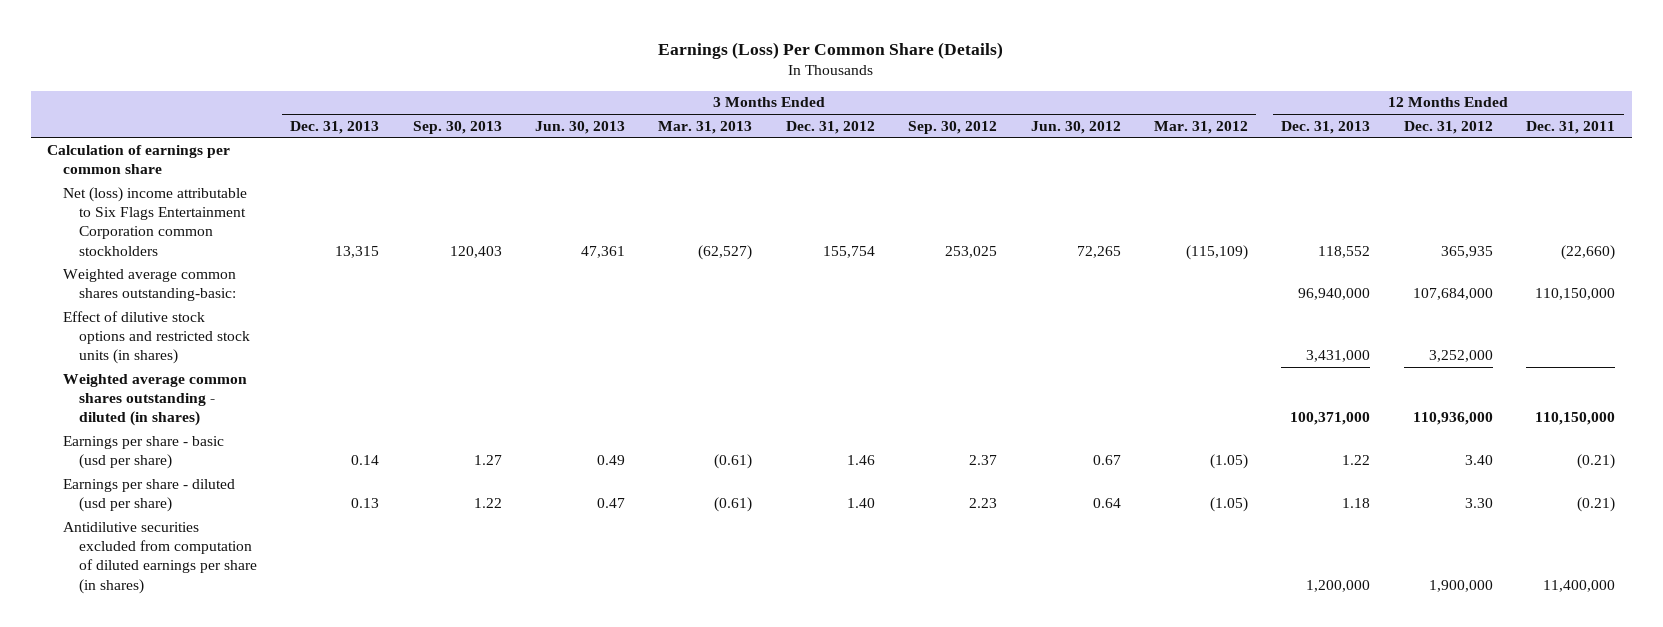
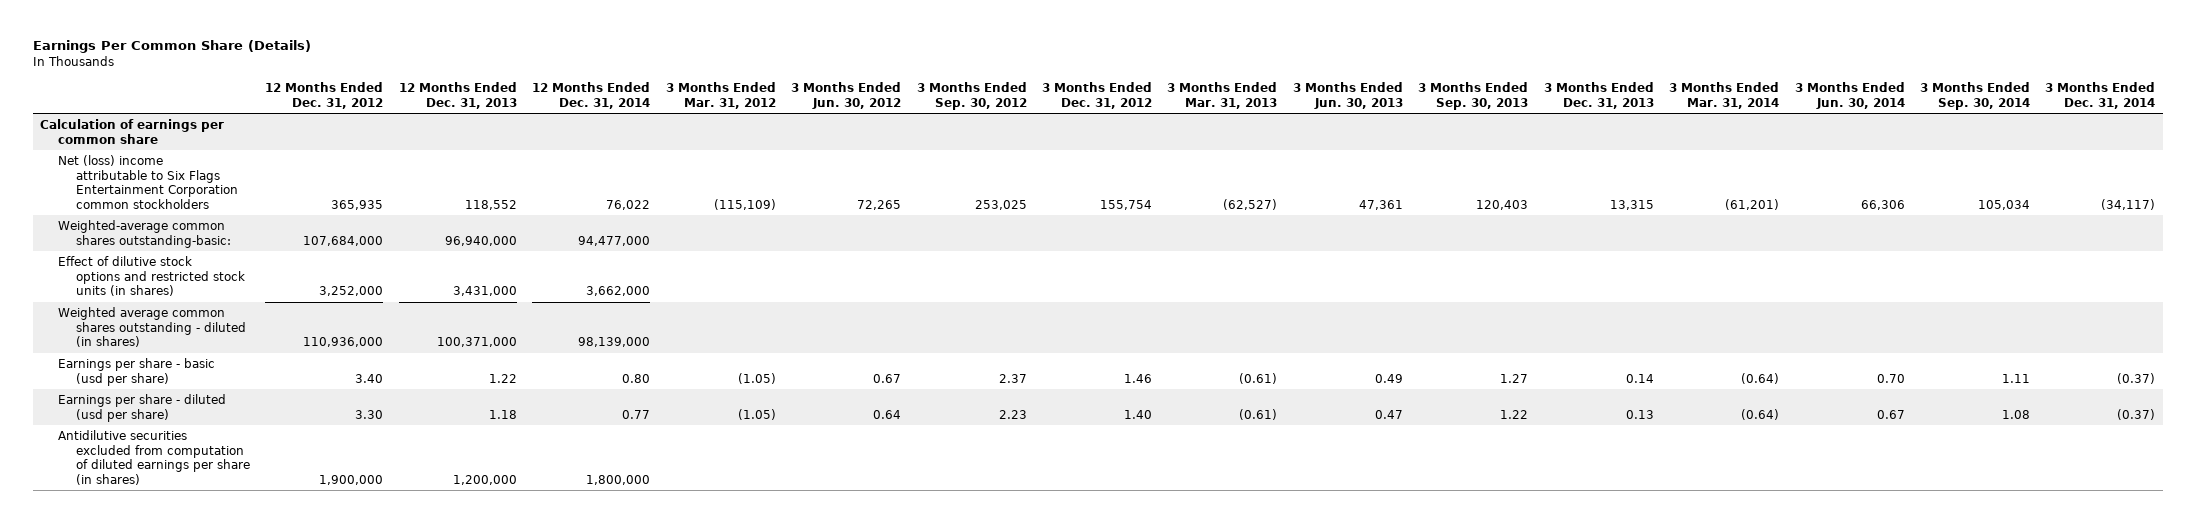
[658,41,1004,59] Earnings (Loss) Per Common Share (Details) -> [32,40,311,54] Earnings Per Common Share (Details)
[1526,120,1616,134] Dec. 31, 2011 -> none
none -> [532,82,651,109] 12 Months Ended Dec. 31, 2014
none -> [1669,82,1780,109] 3 Months Ended Mar. 31, 2014
none -> [1794,82,1905,109] 3 Months Ended Jun. 30, 2014
none -> [1920,82,2031,110] 3 Months Ended Sep. 30, 2014
none -> [2045,82,2156,109] 3 Months Ended Dec. 31, 2014
[63,268,237,301] Weighted average common shares outstanding-basic: -> [58,219,231,248] Weighted-average common shares outstanding-basic:

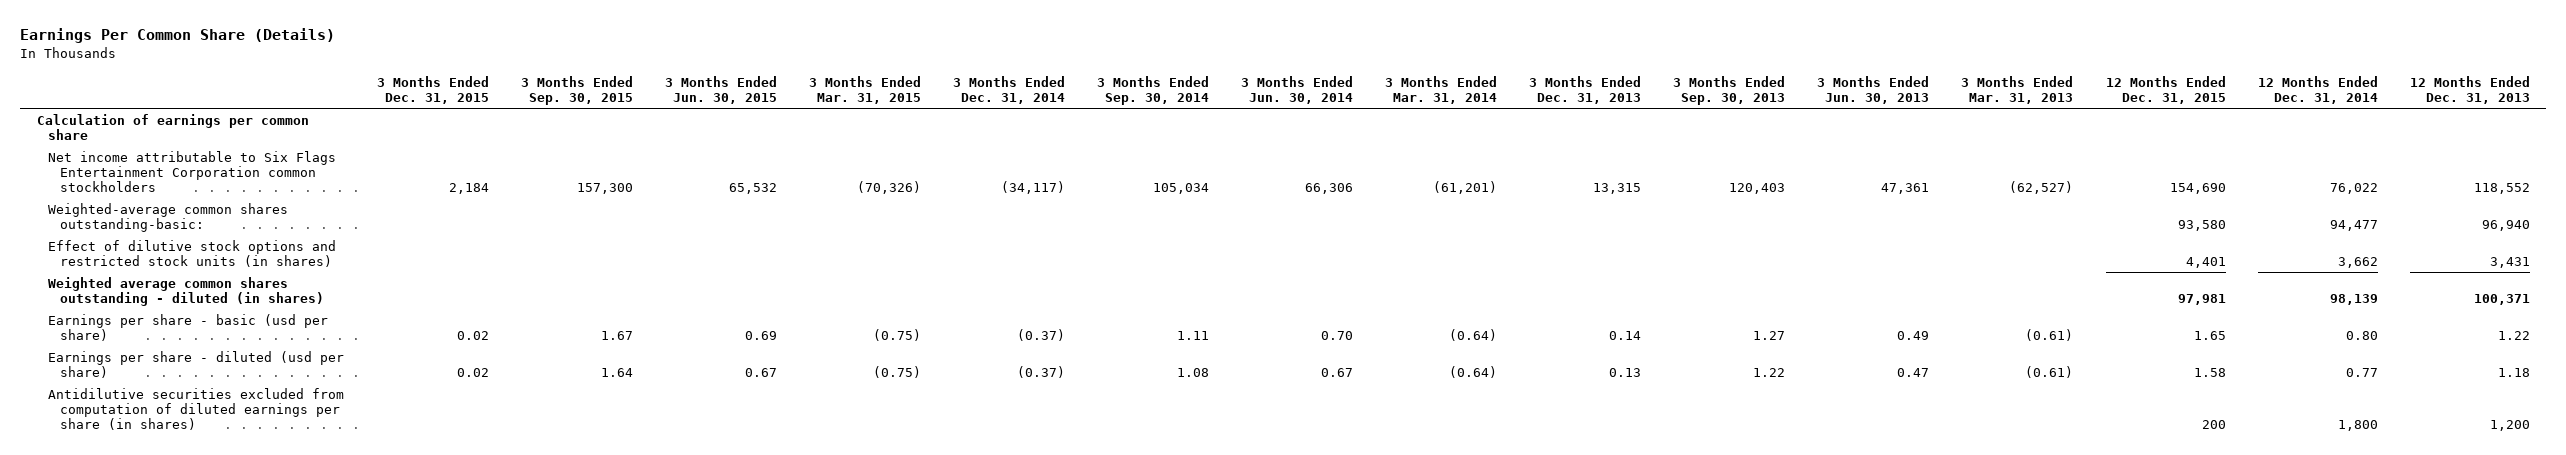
[265,82,384,109] 12 Months Ended Dec. 31, 2012 -> none
[665,82,776,109] 3 Months Ended Mar. 31, 2012 -> none
[791,82,902,109] 3 Months Ended Jun. 30, 2012 -> none
[916,82,1027,110] 3 Months Ended Sep. 30, 2012 -> none
[1041,82,1152,109] 3 Months Ended Dec. 31, 2012 -> none
none -> [376,75,489,104] 3 Months Ended Dec. 31, 2015
none -> [520,75,633,105] 3 Months Ended Sep. 30, 2015
none -> [664,75,777,104] 3 Months Ended Jun. 30, 2015
none -> [808,75,921,104] 3 Months Ended Mar. 31, 2015
none -> [2105,75,2226,104] 12 Months Ended Dec. 31, 2015
[58,154,238,209] Net (loss) income attributable to Six Flags Entertainment Corporation common stockholders -> [48,150,337,192] Net income attributable to Six Flags Entertainment Corporation common stockholders
[444,235,517,246] 96,940,000 -> [2481,219,2530,231] 96,940
[578,235,651,246] 94,477,000 -> [2329,219,2378,231] 94,477
[452,286,517,297] 3,431,000 -> [2489,256,2530,268] 3,431
[586,286,651,297] 3,662,000 -> [2337,256,2378,268] 3,662
[436,337,517,348] 100,371,000 -> [2473,293,2530,305] 100,371
[578,337,651,348] 98,139,000 -> [2329,293,2378,305] 98,139
[452,474,517,485] 1,200,000 -> [2489,419,2530,431] 1,200
[586,474,651,485] 1,800,000 -> [2337,419,2378,431] 1,800

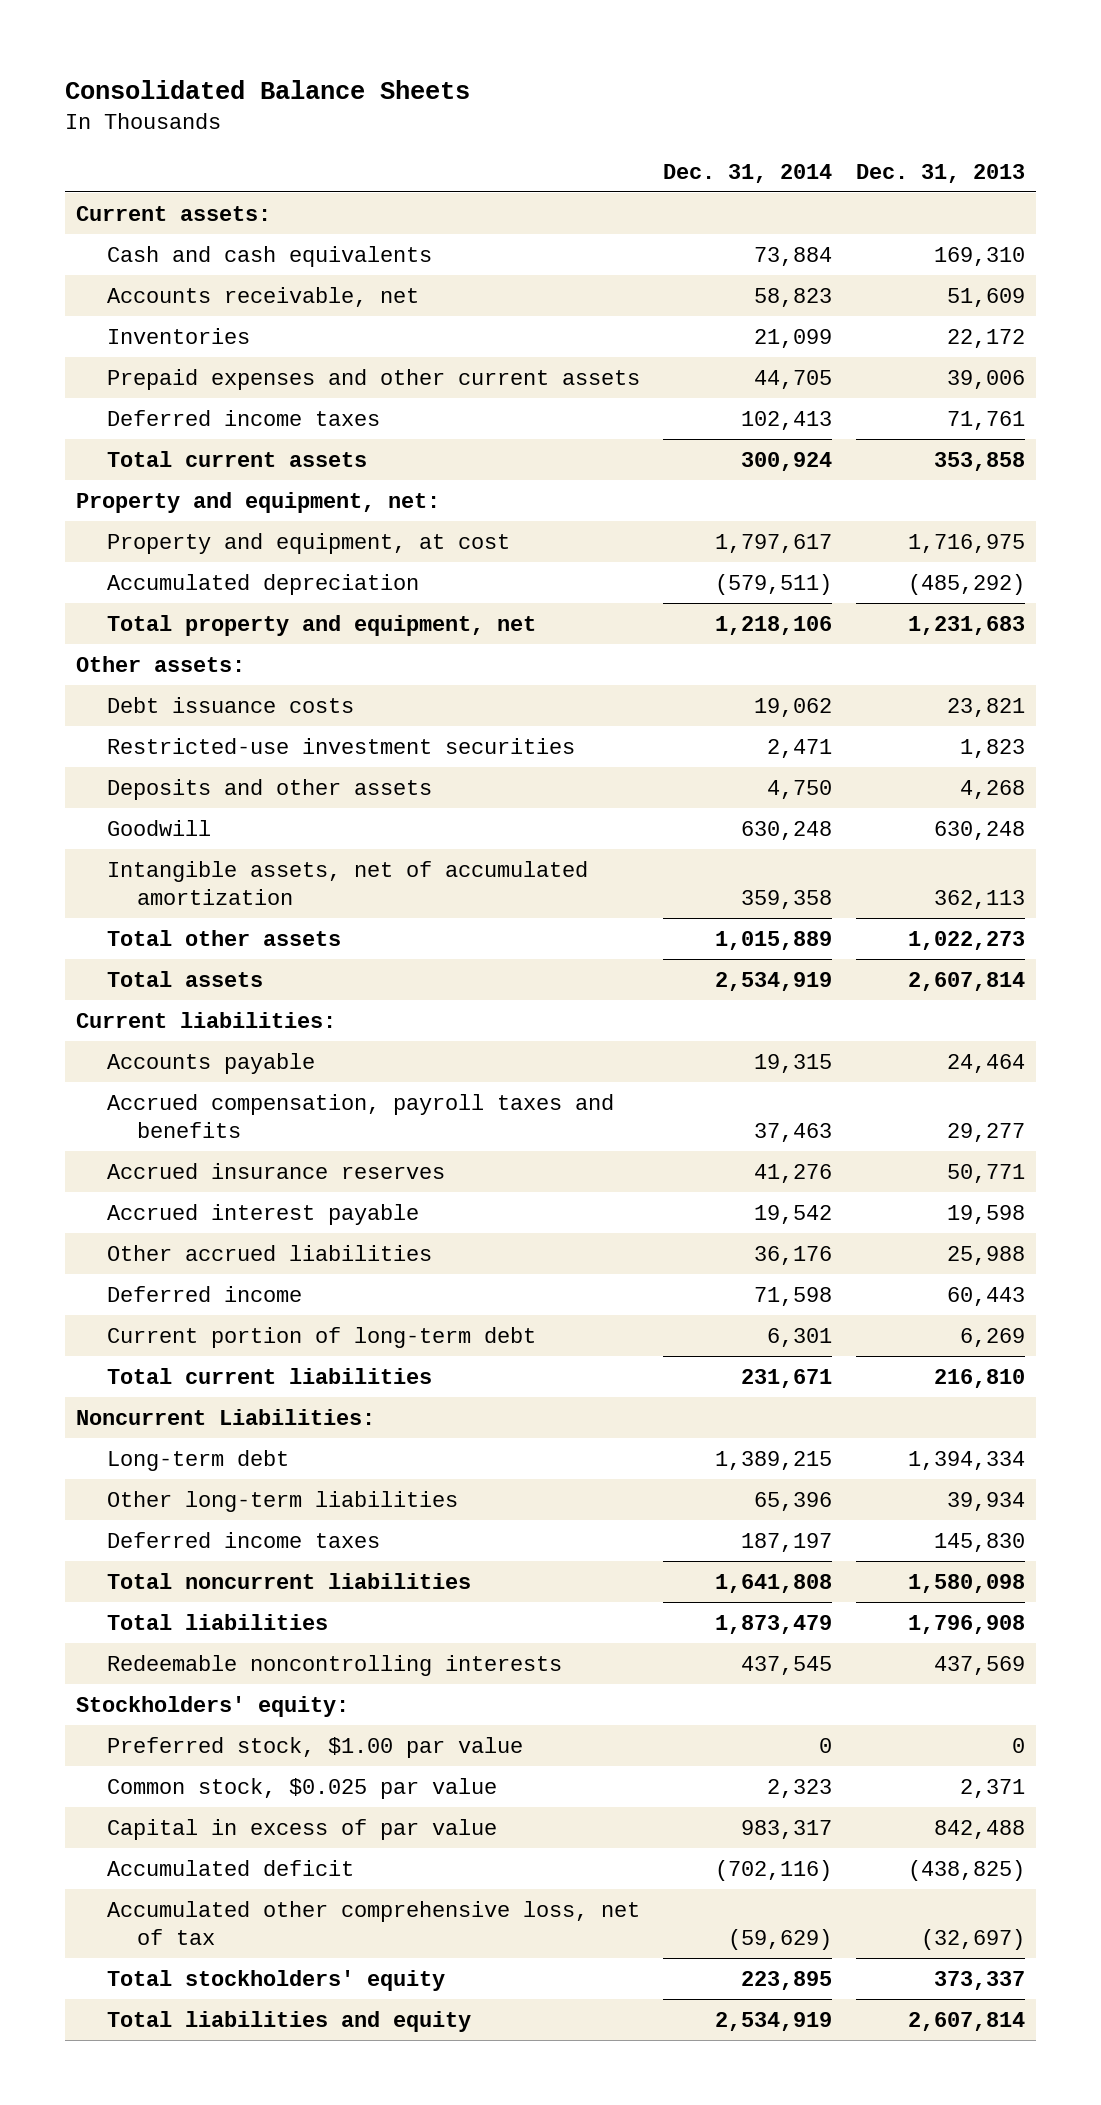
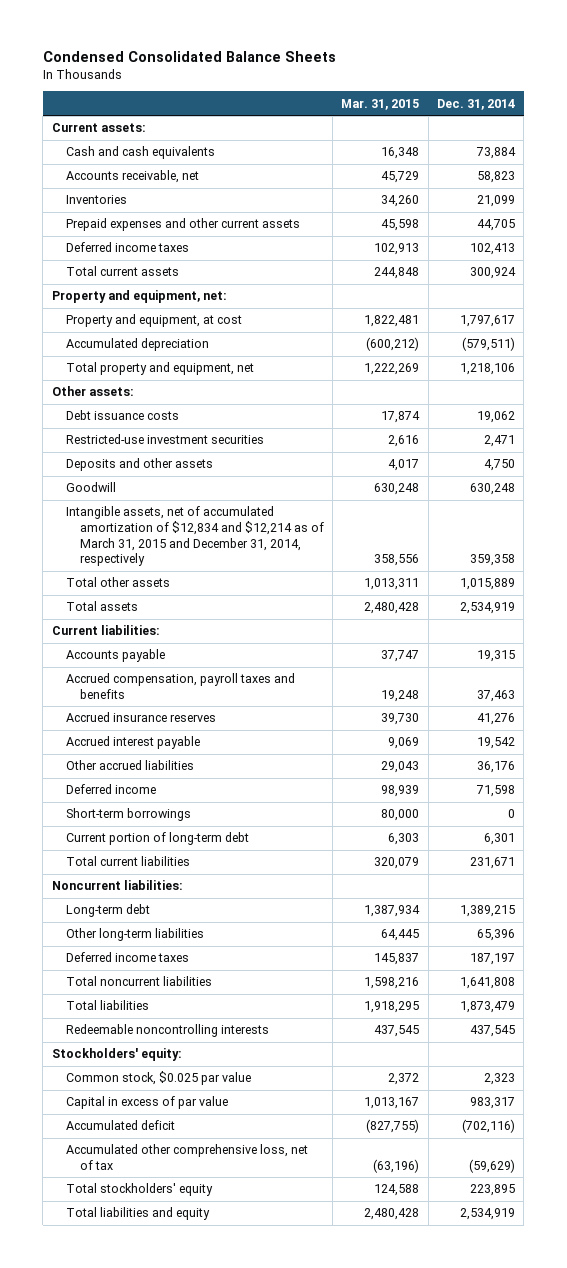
[64,80,470,100] Consolidated Balance Sheets -> [42,51,336,63] Condensed Consolidated Balance Sheets
[855,163,1025,183] Dec. 31, 2013 -> none
none -> [341,98,420,110] Mar. 31, 2015
[106,860,588,906] Intangible assets, net of accumulated amortization -> [65,506,324,567] Intangible assets, net of accumulated amortization of $12,834 and $12,214 as of March 31, 2015 and December 31, 2014, respectively
none -> [65,808,191,822] Short-term borrowings
[76,1408,376,1425] Noncurrent Liabilities: -> [51,880,183,891] Noncurrent liabilities:
[106,1736,523,1758] Preferred stock, $1.00 par value -> none

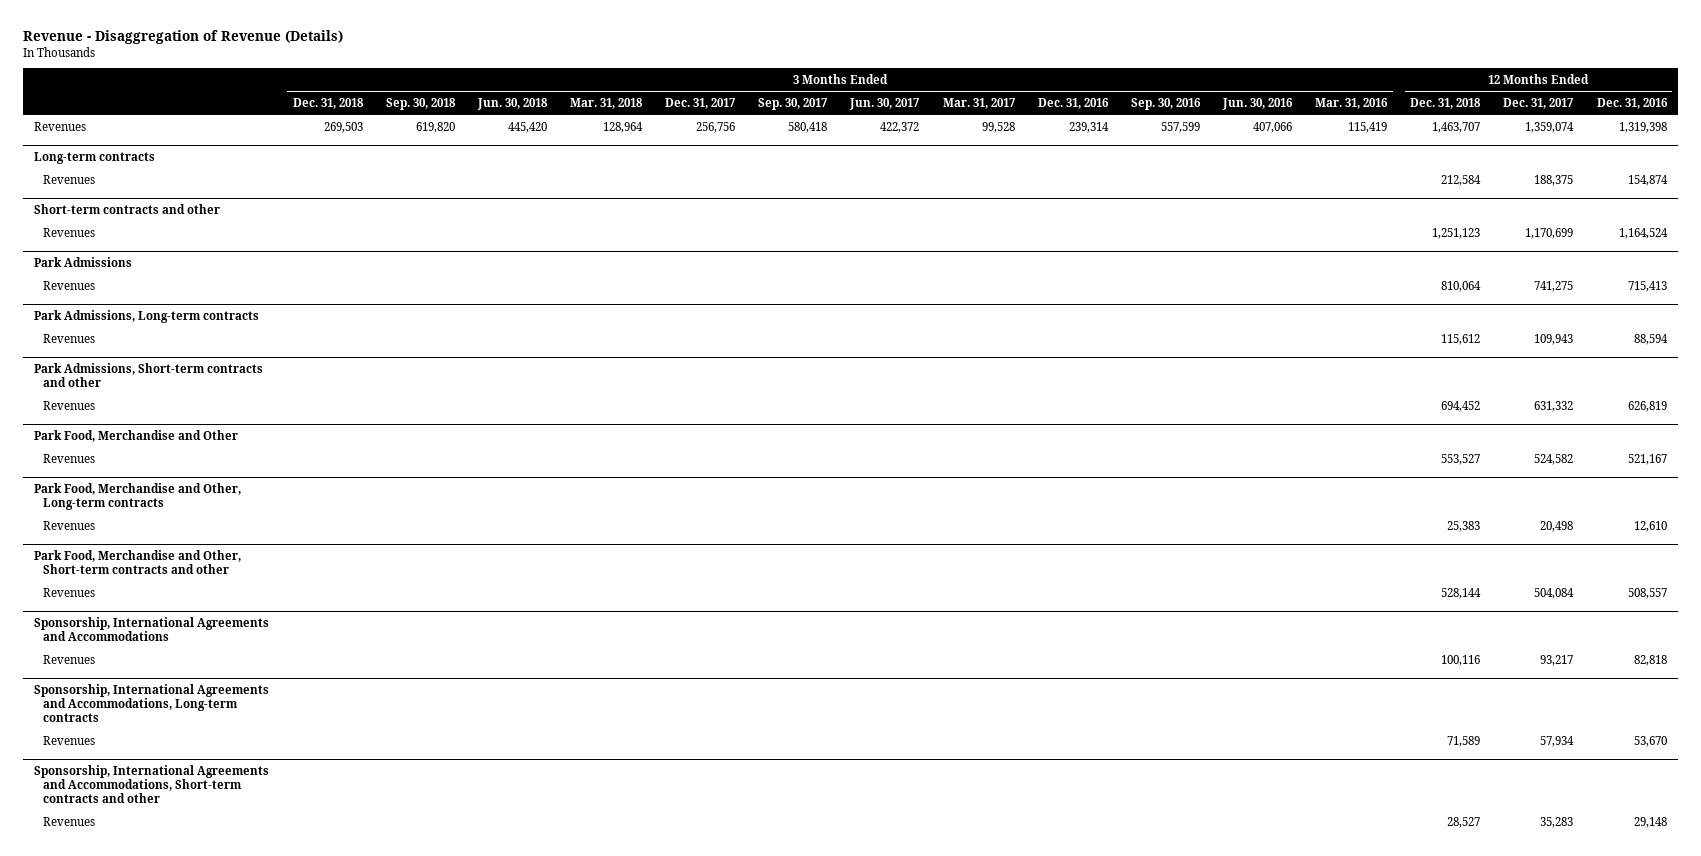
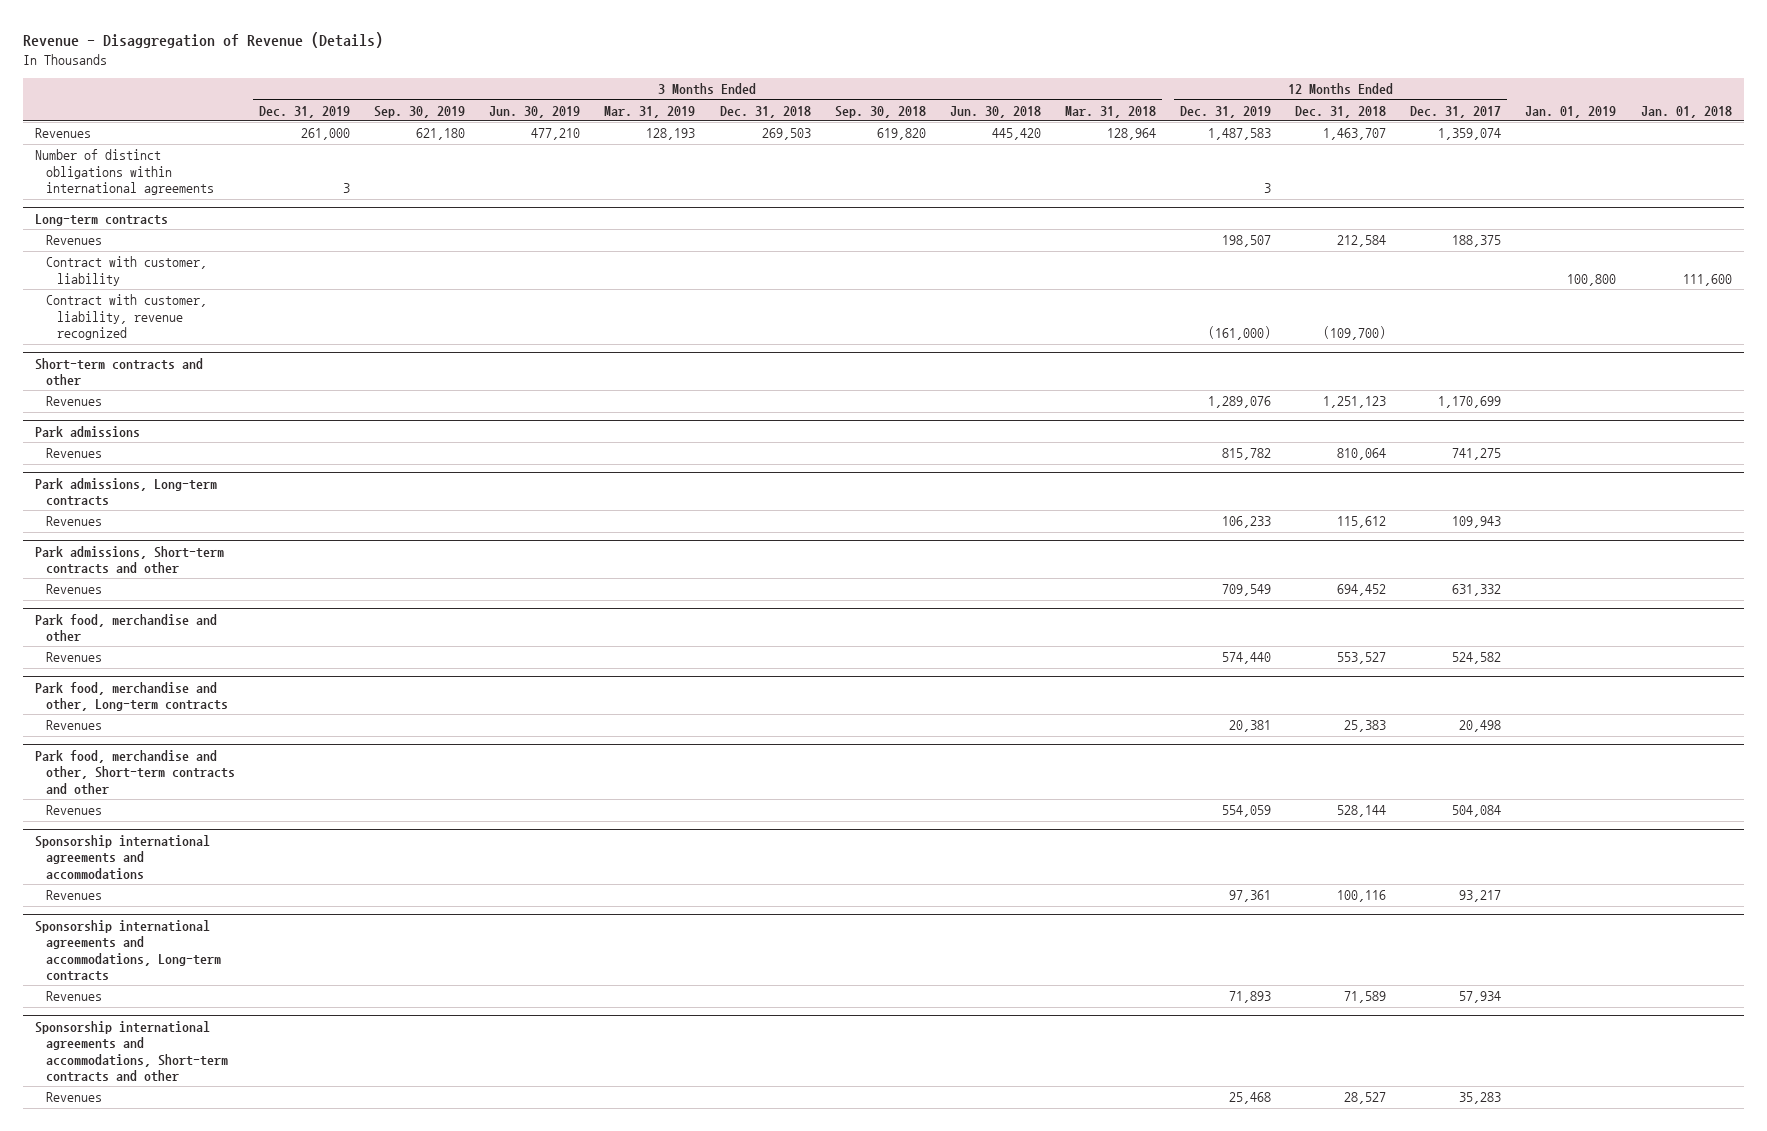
[665,97,737,109] Dec. 31, 2017 -> none
[758,97,829,110] Sep. 30, 2017 -> none
[849,97,921,110] Jun. 30, 2017 -> none
[942,97,1016,109] Mar. 31, 2017 -> none
[1037,97,1109,109] Dec. 31, 2016 -> none
[1130,97,1201,110] Sep. 30, 2016 -> none
[1222,97,1294,110] Jun. 30, 2016 -> none
[1315,97,1389,109] Mar. 31, 2016 -> none
[1596,97,1668,109] Dec. 31, 2016 -> none
none -> [259,105,351,118] Dec. 31, 2019
none -> [374,105,466,118] Sep. 30, 2019
none -> [489,105,581,118] Jun. 30, 2019
none -> [604,105,696,118] Mar. 31, 2019
none -> [1180,105,1272,118] Dec. 31, 2019
none -> [1525,105,1617,118] Jan. 01, 2019
none -> [1640,105,1732,118] Jan. 01, 2018
none -> [35,149,214,196] Number of distinct obligations within international agreements
none -> [45,256,207,286] Contract with customer, liability
none -> [45,294,207,341] Contract with customer, liability, revenue recognized
[34,256,133,267] Park Admissions -> [35,425,141,437] Park admissions
[34,309,260,323] Park Admissions, Long-term contracts -> [35,477,218,507] Park admissions, Long-term contracts
[34,362,264,387] Park Admissions, Short-term contracts and other -> [35,545,225,575] Park admissions, Short-term contracts and other
[34,429,239,442] Park Food, Merchandise and Other -> [35,613,218,643] Park food, merchandise and other
[34,482,242,510] Park Food, Merchandise and Other, Long-term contracts -> [35,681,228,712] Park food, merchandise and other, Long-term contracts
[34,549,242,574] Park Food, Merchandise and Other, Short-term contracts and other -> [35,749,235,795] Park food, merchandise and other, Short-term contracts and other
[34,616,270,641] Sponsorship, International Agreements and Accommodations -> [35,834,211,880] Sponsorship international agreements and accommodations
[34,683,270,722] Sponsorship, International Agreements and Accommodations, Long-term contracts -> [35,919,221,982] Sponsorship international agreements and accommodations, Long-term contracts
[34,764,270,803] Sponsorship, International Agreements and Accommodations, Short-term contracts and other -> [35,1020,228,1083] Sponsorship international agreements and accommodations, Short-term contracts and other

